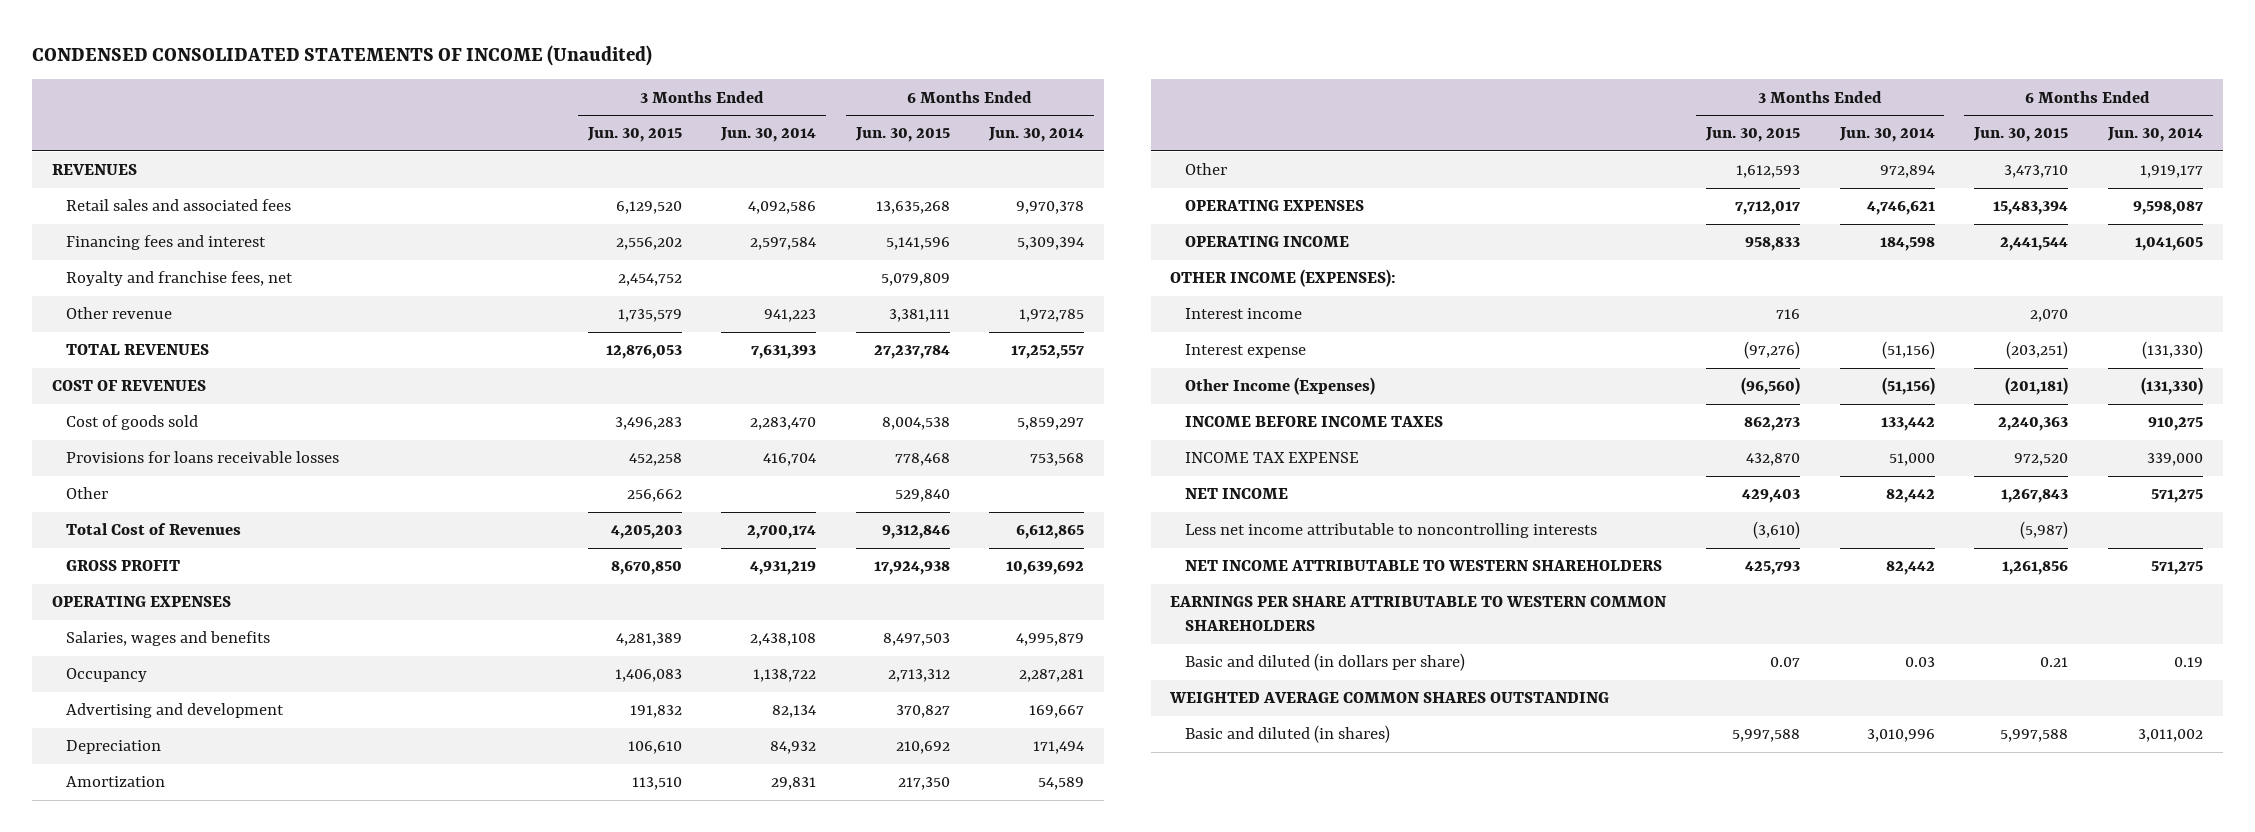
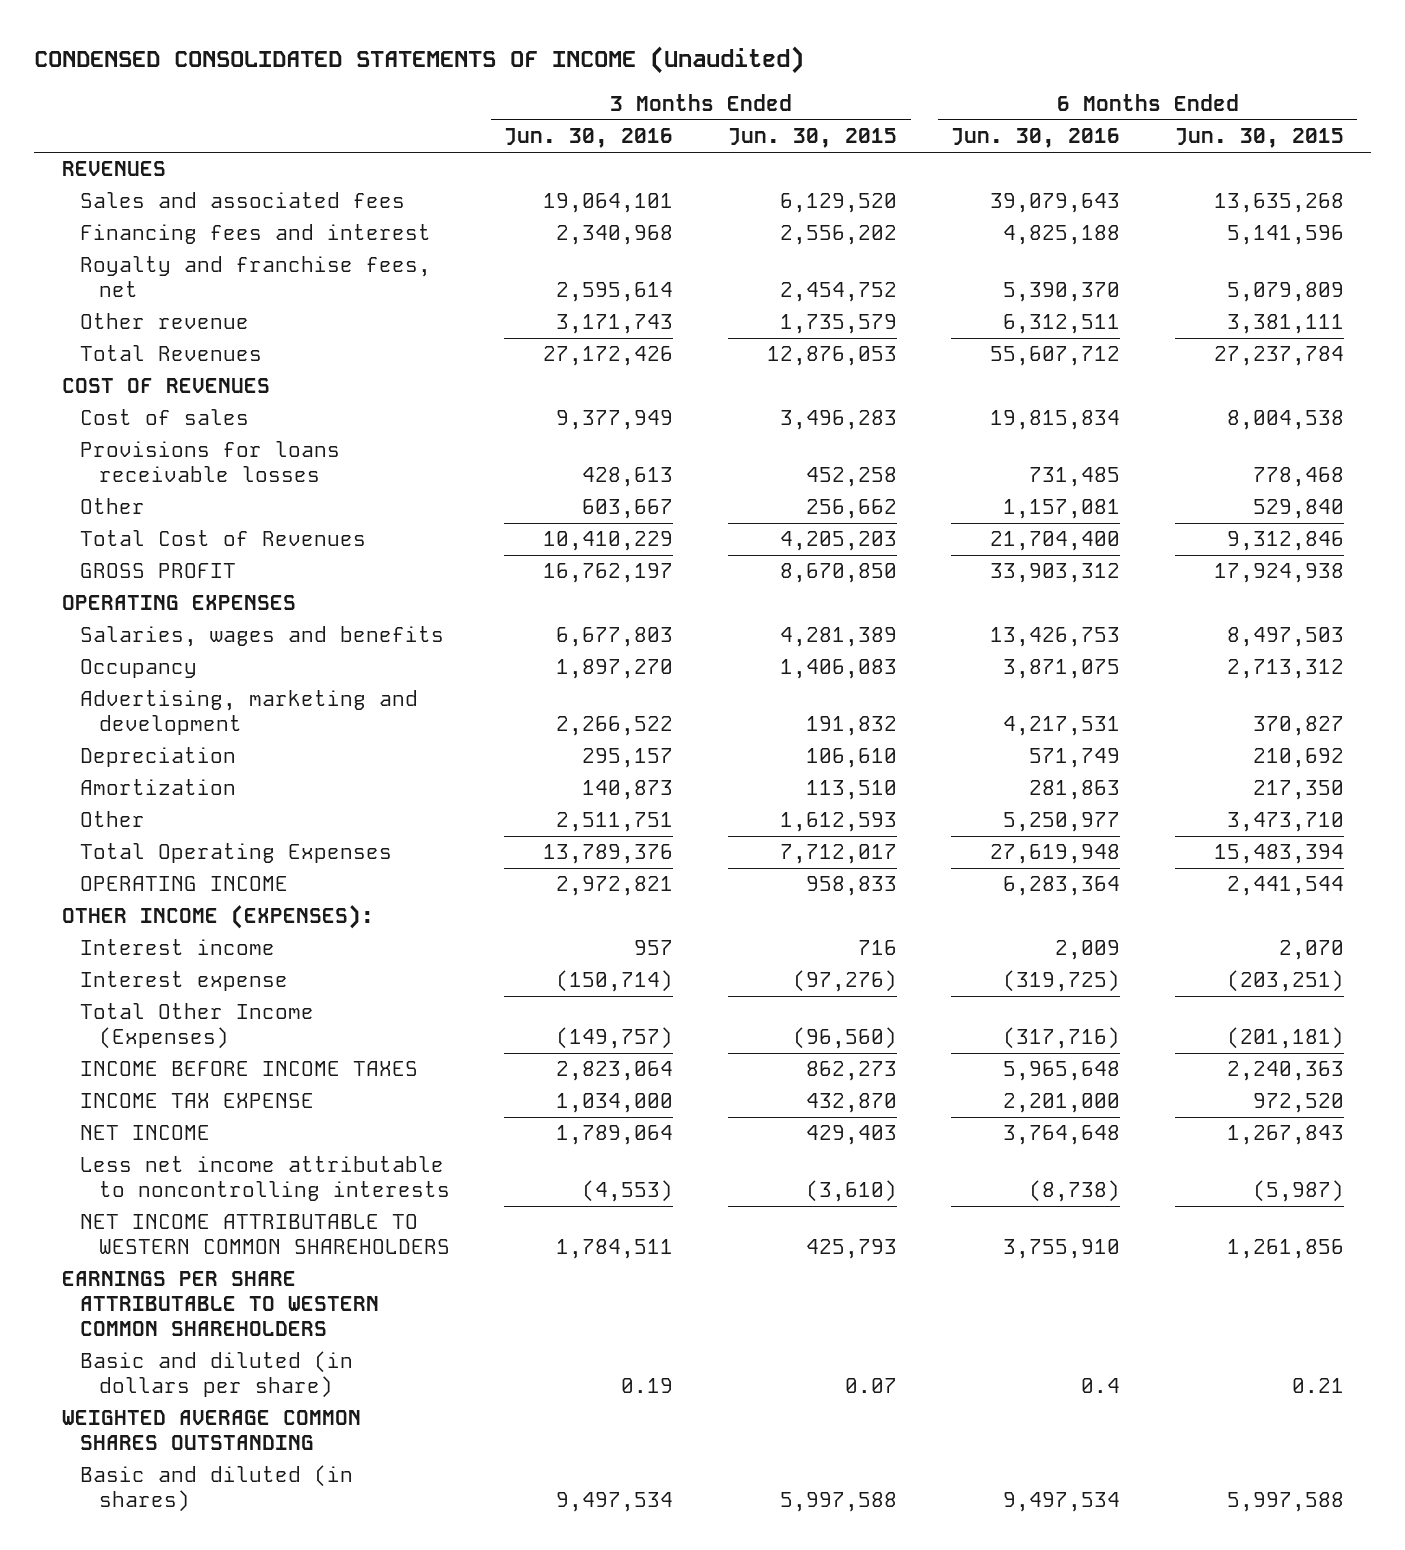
[720,127,817,143] Jun. 30, 2014 -> none
[988,127,1085,143] Jun. 30, 2014 -> none
none -> [504,128,674,149] Jun. 30, 2016
none -> [951,128,1121,149] Jun. 30, 2016
[66,199,292,212] Retail sales and associated fees -> [80,192,406,209] Sales and associated fees
[66,344,210,356] TOTAL REVENUES -> [80,345,263,362] Total Revenues
[66,415,199,431] Cost of goods sold -> [80,409,250,426] Cost of sales
[66,703,285,719] Advertising and development -> [80,690,419,736] Advertising, marketing and development
[1184,200,1364,212] OPERATING EXPENSES -> [80,843,393,864] Total Operating Expenses
[1184,377,1375,396] Other Income (Expenses) -> [80,1003,315,1050] Total Other Income (Expenses)
[1184,560,1662,572] NET INCOME ATTRIBUTABLE TO WESTERN SHAREHOLDERS -> [80,1214,451,1255] NET INCOME ATTRIBUTABLE TO WESTERN COMMON SHAREHOLDERS

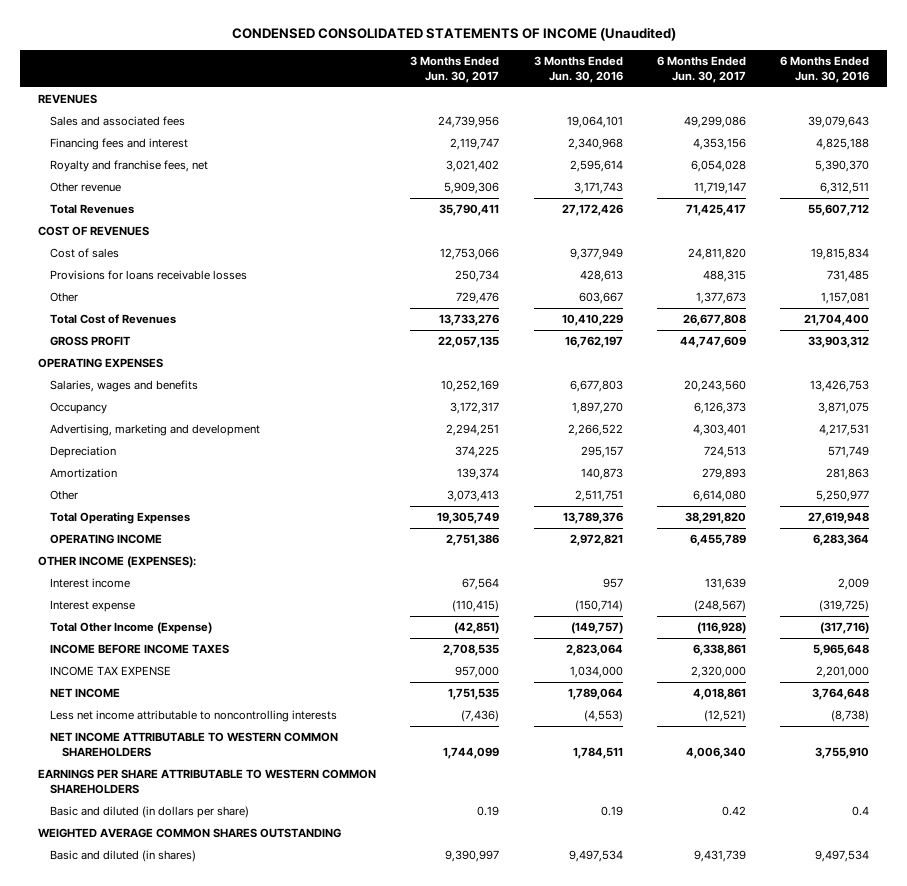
[727,128,897,149] Jun. 30, 2015 -> none
[1174,128,1344,149] Jun. 30, 2015 -> none
none -> [410,56,500,84] 3 Months Ended Jun. 30, 2017
none -> [657,56,747,84] 6 Months Ended Jun. 30, 2017
[80,1003,315,1050] Total Other Income (Expenses) -> [49,622,212,635] Total Other Income (Expense)

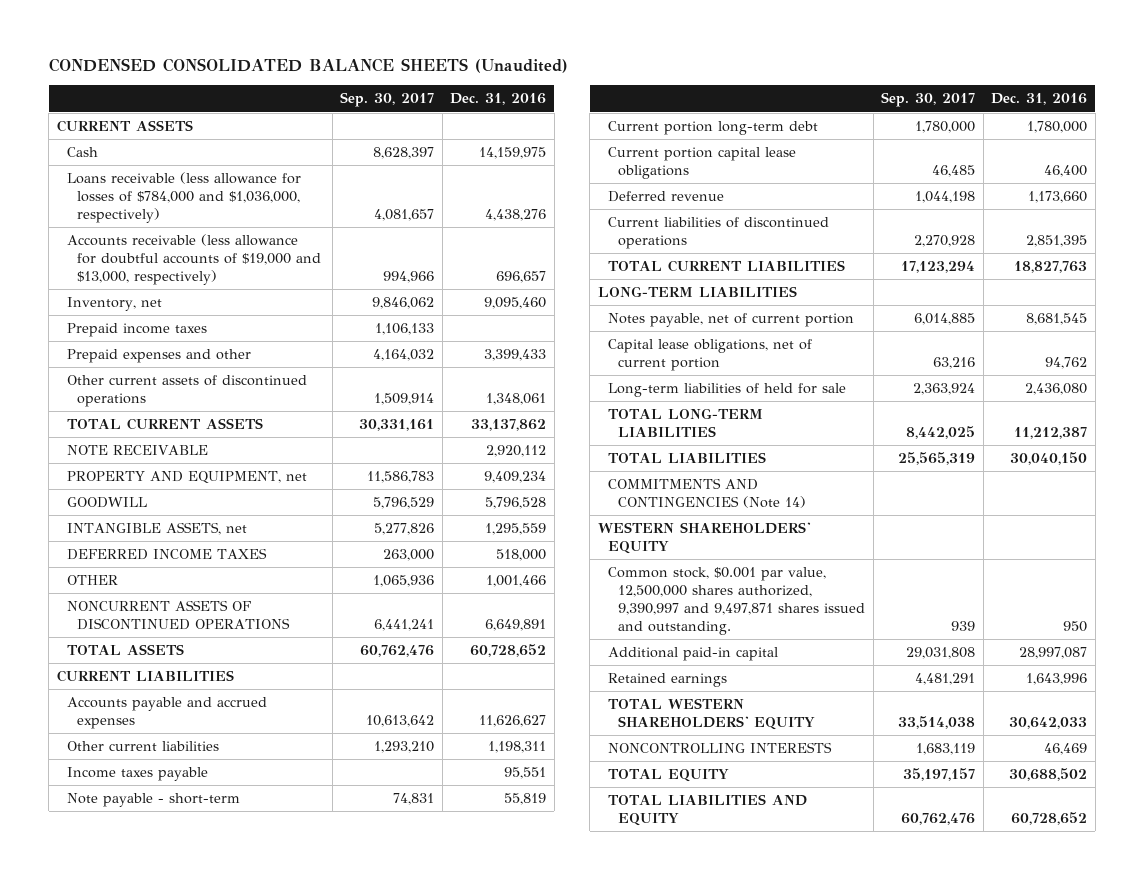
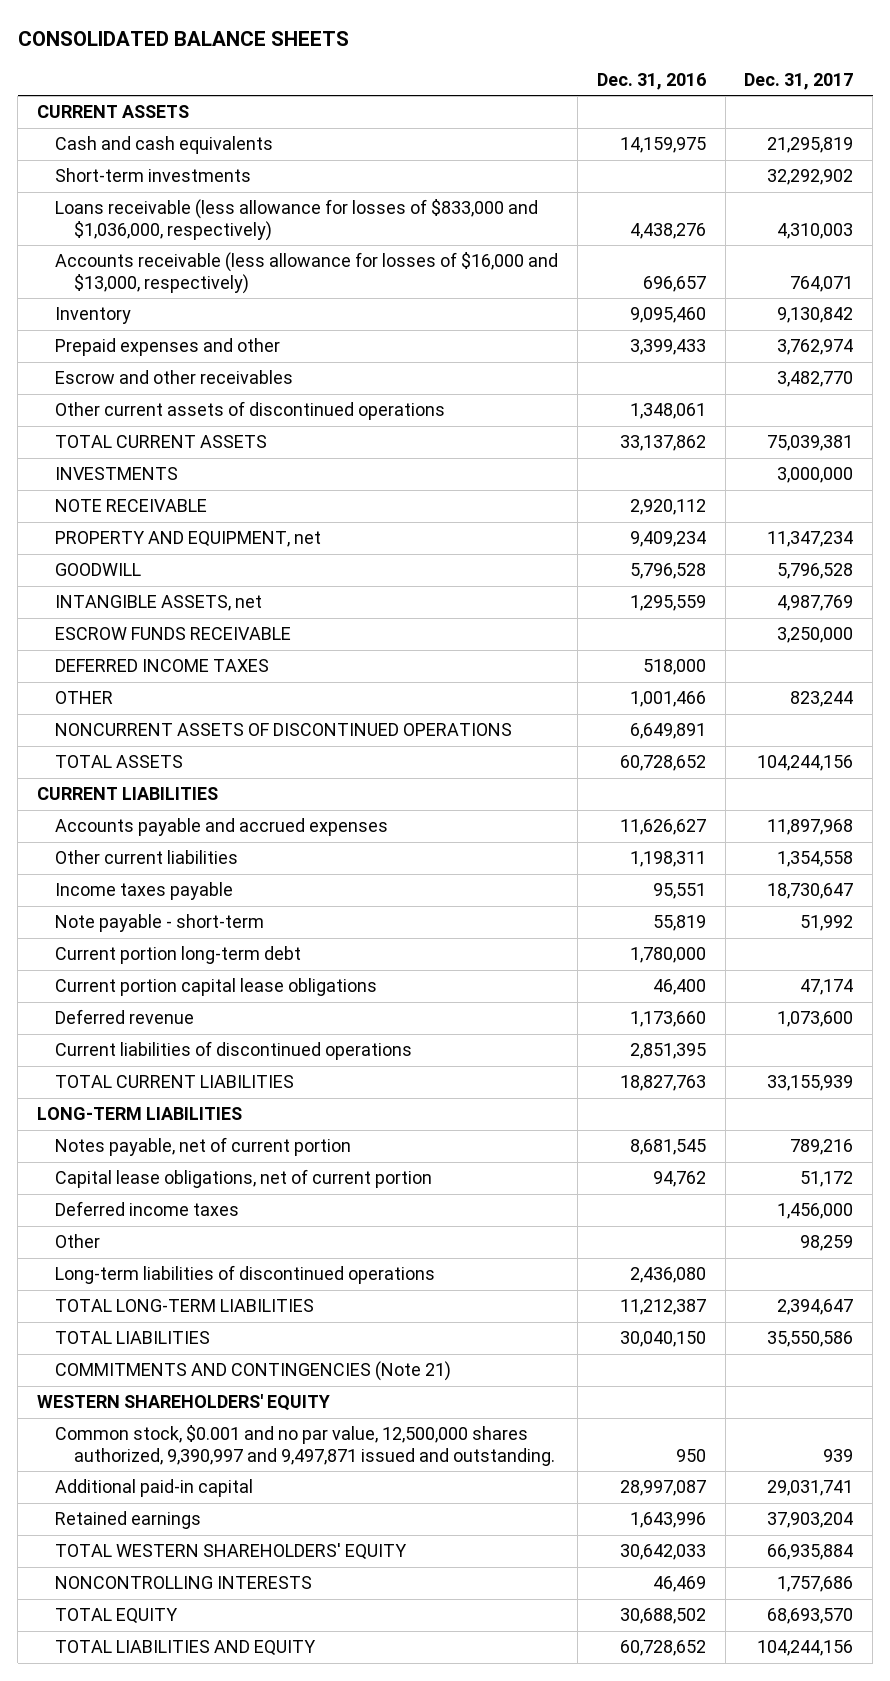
[48,58,568,74] CONDENSED CONSOLIDATED BALANCE SHEETS (Unaudited) -> [17,30,349,46] CONSOLIDATED BALANCE SHEETS
[340,92,435,108] Sep. 30, 2017 -> none
none -> [744,73,854,91] Dec. 31, 2017
[67,323,208,338] Prepaid income taxes -> none
[67,147,99,158] Cash -> [55,136,274,155] Cash and cash equivalents
none -> [55,168,252,183] Short-term investments
[67,172,302,224] Loans receivable (less allowance for losses of $784,000 and $1,036,000, respectively) -> [55,199,539,242] Loans receivable (less allowance for losses of $833,000 and $1,036,000, respectively)
[67,234,322,286] Accounts receivable (less allowance for doubtful accounts of $19,000 and $13,000, respectively) -> [55,252,559,295] Accounts receivable (less allowance for losses of $16,000 and $13,000, respectively)
[67,297,163,312] Inventory, net -> [55,307,132,325] Inventory
none -> [55,370,294,385] Escrow and other receivables
none -> [55,467,179,481] INVESTMENTS
none -> [55,627,292,641] ESCROW FUNDS RECEIVABLE
none -> [55,1201,240,1217] Deferred income taxes
none -> [55,1234,101,1249] Other
[608,383,847,398] Long-term liabilities of held for sale -> [55,1265,436,1285] Long-term liabilities of discontinued operations
[608,478,807,509] COMMITMENTS AND CONTINGENCIES (Note 14) -> [55,1361,452,1382] COMMITMENTS AND CONTINGENCIES (Note 21)
[608,567,866,636] Common stock, $0.001 par value, 12,500,000 shares authorized, 9,390,997 and 9,497,871 shares issued and outstanding. -> [55,1425,555,1467] Common stock, $0.001 and no par value, 12,500,000 shares authorized, 9,390,997 and 9,497,871 issued and outstanding.

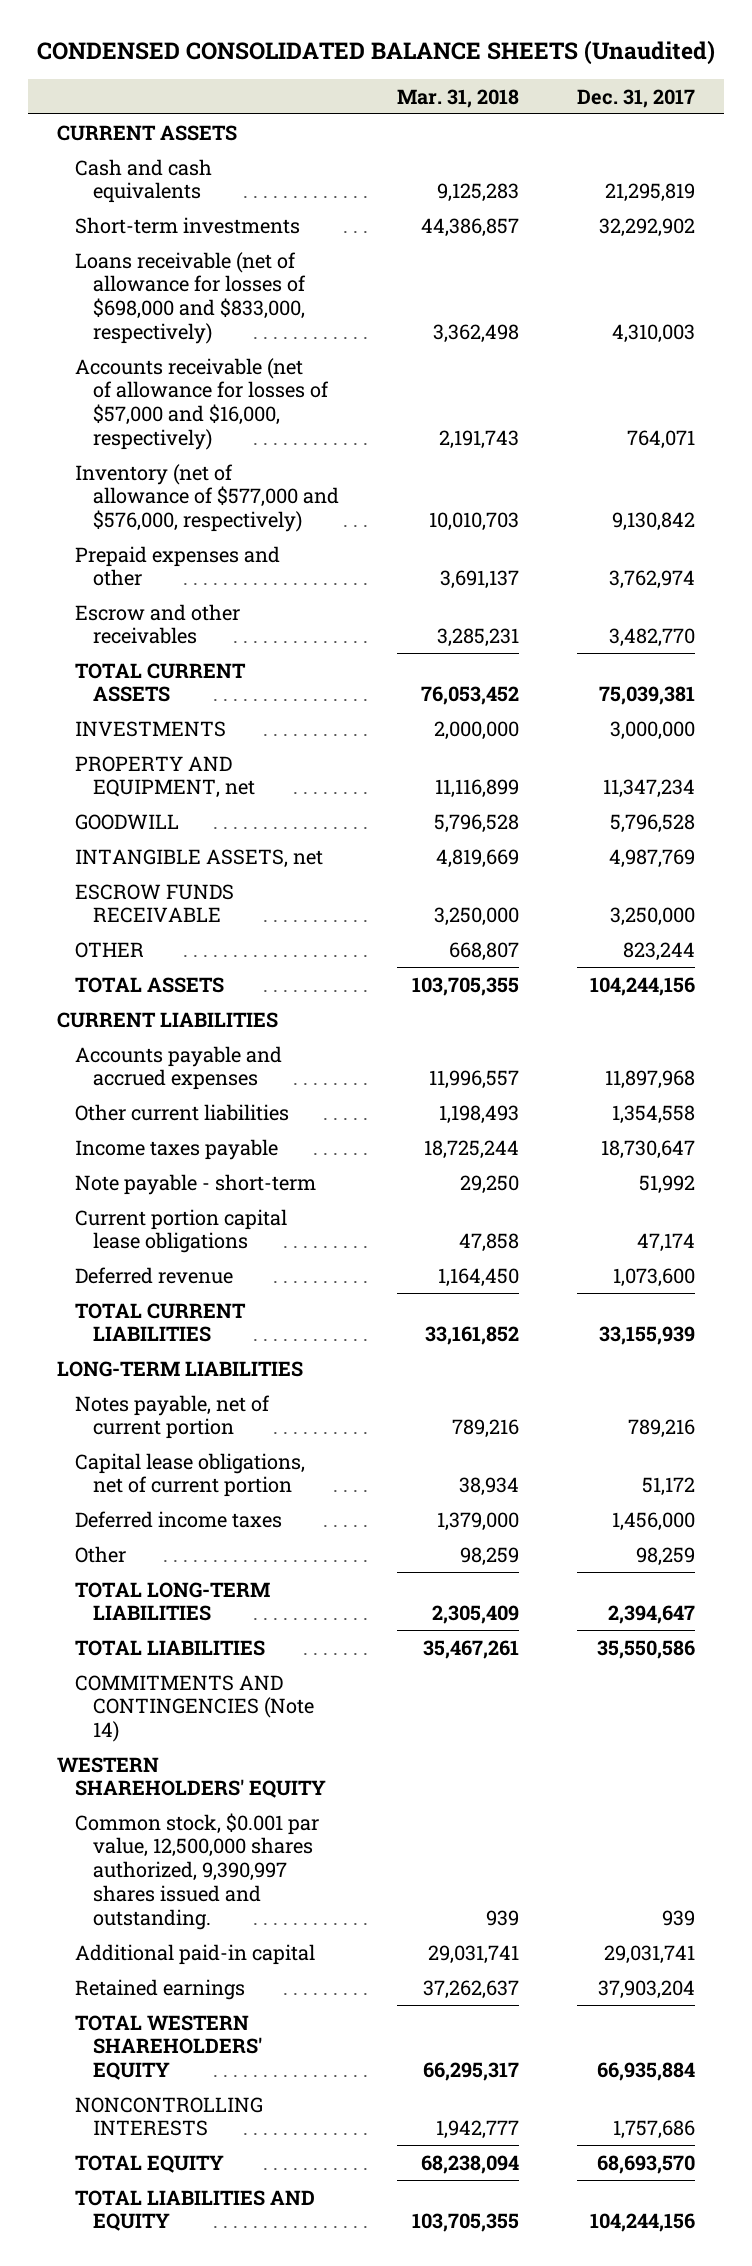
[17,30,349,46] CONSOLIDATED BALANCE SHEETS -> [36,39,715,65] CONDENSED CONSOLIDATED BALANCE SHEETS (Unaudited)
[596,73,706,91] Dec. 31, 2016 -> none
none -> [397,88,520,108] Mar. 31, 2018
[55,199,539,242] Loans receivable (less allowance for losses of $833,000 and $1,036,000, respectively) -> [74,251,307,345] Loans receivable (net of allowance for losses of $698,000 and $833,000, respectively)
[55,252,559,295] Accounts receivable (less allowance for losses of $16,000 and $13,000, respectively) -> [74,357,330,451] Accounts receivable (net of allowance for losses of $57,000 and $16,000, respectively)
[55,307,132,325] Inventory -> [74,463,340,533] Inventory (net of allowance of $577,000 and $576,000, respectively)
[55,401,446,421] Other current assets of discontinued operations -> none
[55,499,208,513] NOTE RECEIVABLE -> none
[55,659,270,673] DEFERRED INCOME TAXES -> none
[55,723,513,737] NONCURRENT ASSETS OF DISCONTINUED OPERATIONS -> none
[55,946,302,965] Current portion long-term debt -> none
[55,1041,413,1061] Current liabilities of discontinued operations -> none
[55,1265,436,1285] Long-term liabilities of discontinued operations -> none
[55,1361,452,1382] COMMITMENTS AND CONTINGENCIES (Note 21) -> [74,1674,315,1743] COMMITMENTS AND CONTINGENCIES (Note 14)
[55,1425,555,1467] Common stock, $0.001 and no par value, 12,500,000 shares authorized, 9,390,997 and 9,497,871 issued and outstanding. -> [74,1812,319,1930] Common stock, $0.001 par value, 12,500,000 shares authorized, 9,390,997 shares issued and outstanding.

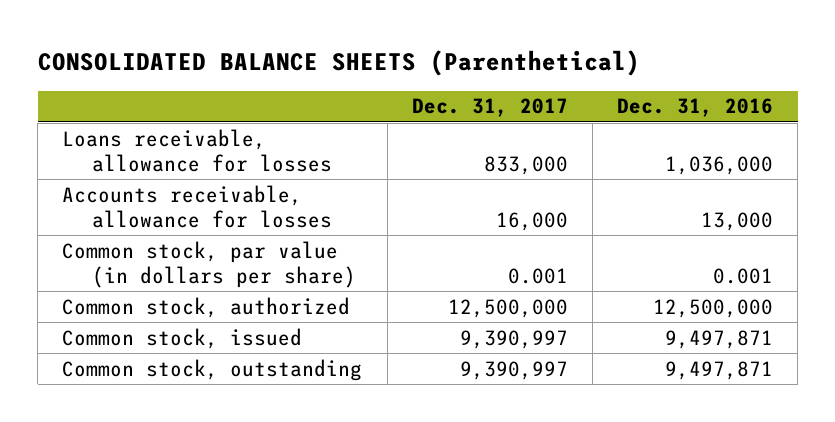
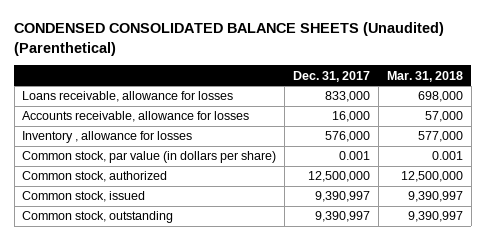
[37,49,640,76] CONSOLIDATED BALANCE SHEETS (Parenthetical) -> [14,22,445,56] CONDENSED CONSOLIDATED BALANCE SHEETS (Unaudited) (Parenthetical)
[616,98,773,118] Dec. 31, 2016 -> none
none -> [387,70,464,82] Mar. 31, 2018
none -> [22,131,193,144] Inventory , allowance for losses

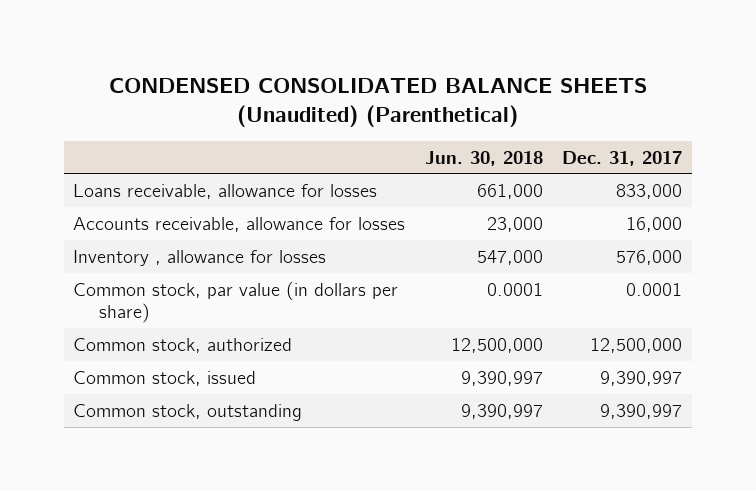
[387,70,464,82] Mar. 31, 2018 -> none
none -> [424,150,543,166] Jun. 30, 2018
[339,151,371,161] 0.001 -> [626,282,683,296] 0.0001

